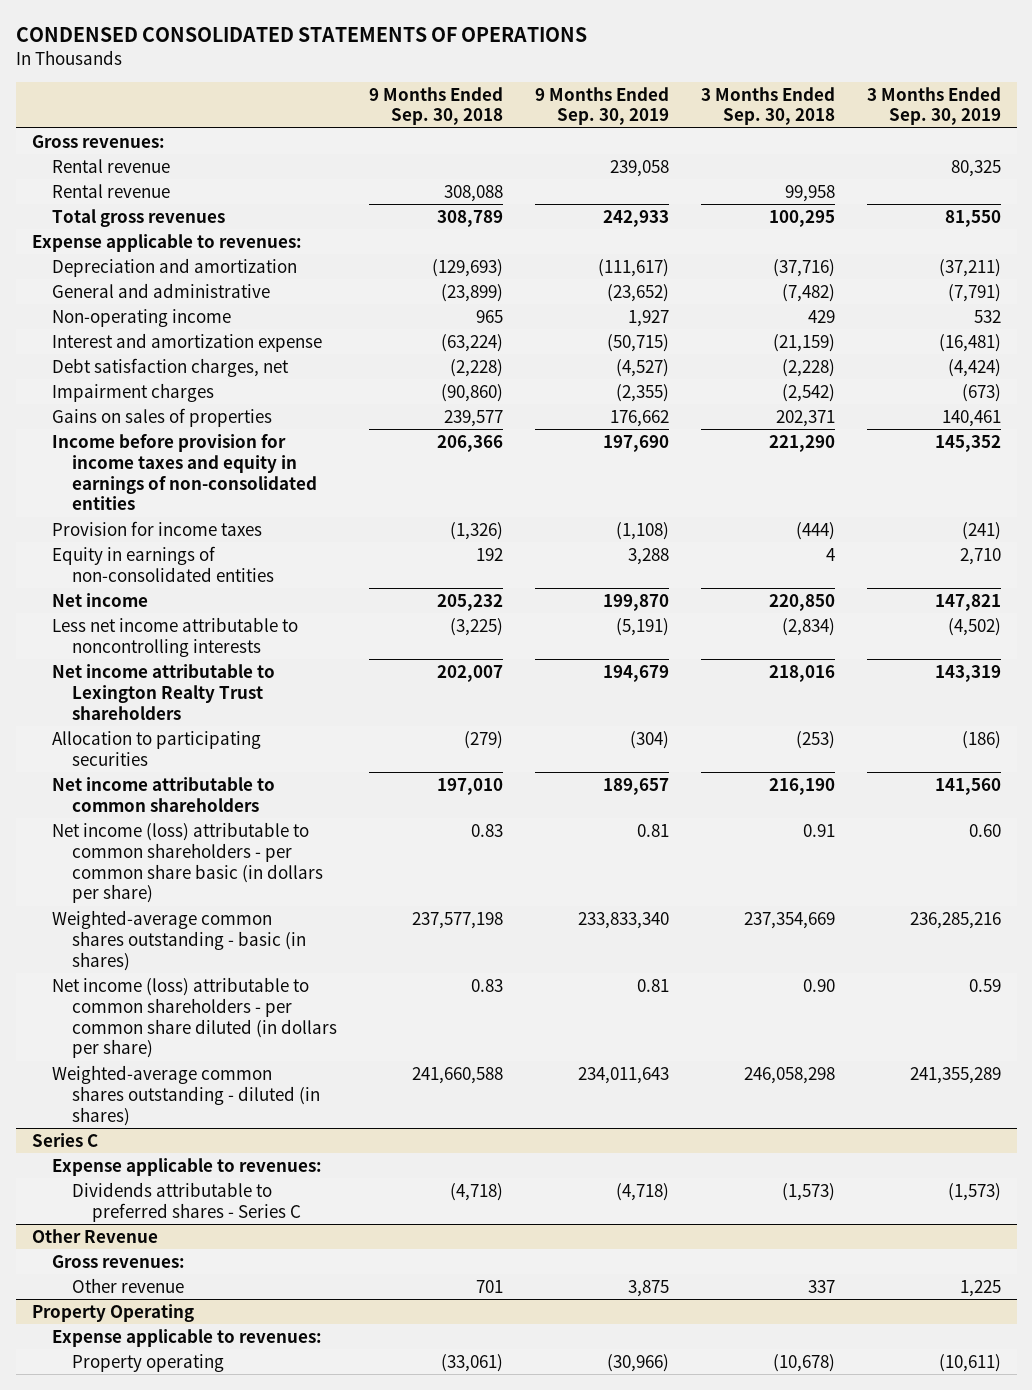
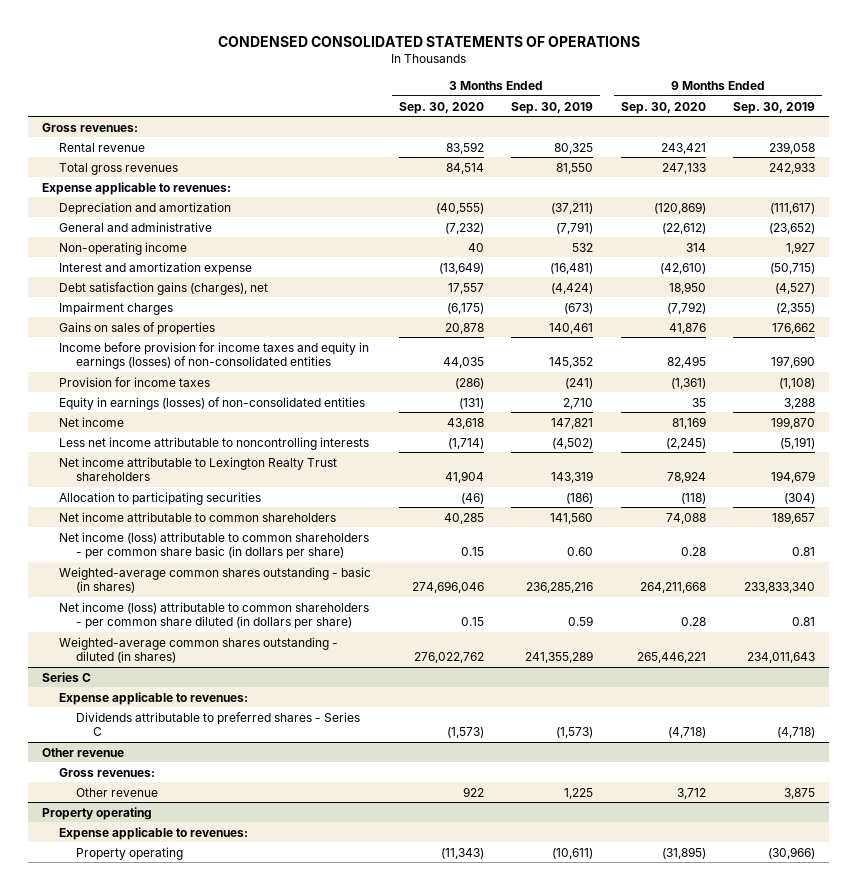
[368,86,503,126] 9 Months Ended Sep. 30, 2018 -> none
[700,86,835,126] 3 Months Ended Sep. 30, 2018 -> none
none -> [398,101,484,114] Sep. 30, 2020
none -> [620,101,706,114] Sep. 30, 2020
[51,183,170,198] Rental revenue -> none
[51,357,289,377] Debt satisfaction charges, net -> [59,281,269,295] Debt satisfaction gains (charges), net
[51,433,317,511] Income before provision for income taxes and equity in earnings of non-consolidated entities -> [59,341,370,370] Income before provision for income taxes and equity in earnings (losses) of non-consolidated entities
[51,545,274,582] Equity in earnings of non-consolidated entities -> [59,396,366,410] Equity in earnings (losses) of non-consolidated entities
[31,1228,158,1243] Other Revenue -> [42,747,125,757] Other revenue
[31,1303,194,1322] Property Operating -> [42,806,153,820] Property operating

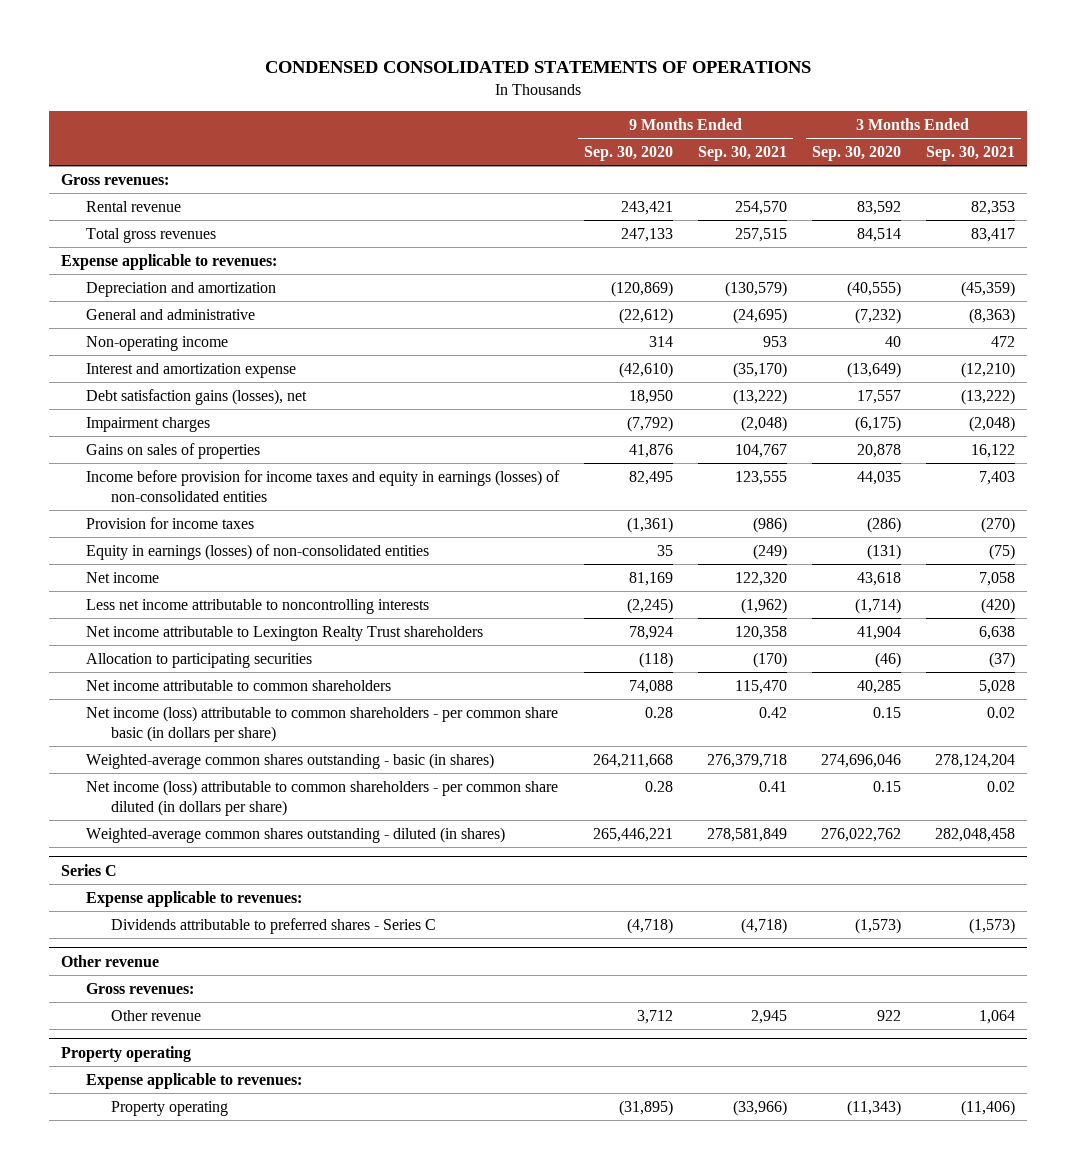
[511,101,594,114] Sep. 30, 2019 -> none
[733,101,816,114] Sep. 30, 2019 -> none
none -> [697,145,787,161] Sep. 30, 2021
none -> [925,145,1015,161] Sep. 30, 2021
[59,281,269,295] Debt satisfaction gains (charges), net -> [86,388,308,405] Debt satisfaction gains (losses), net

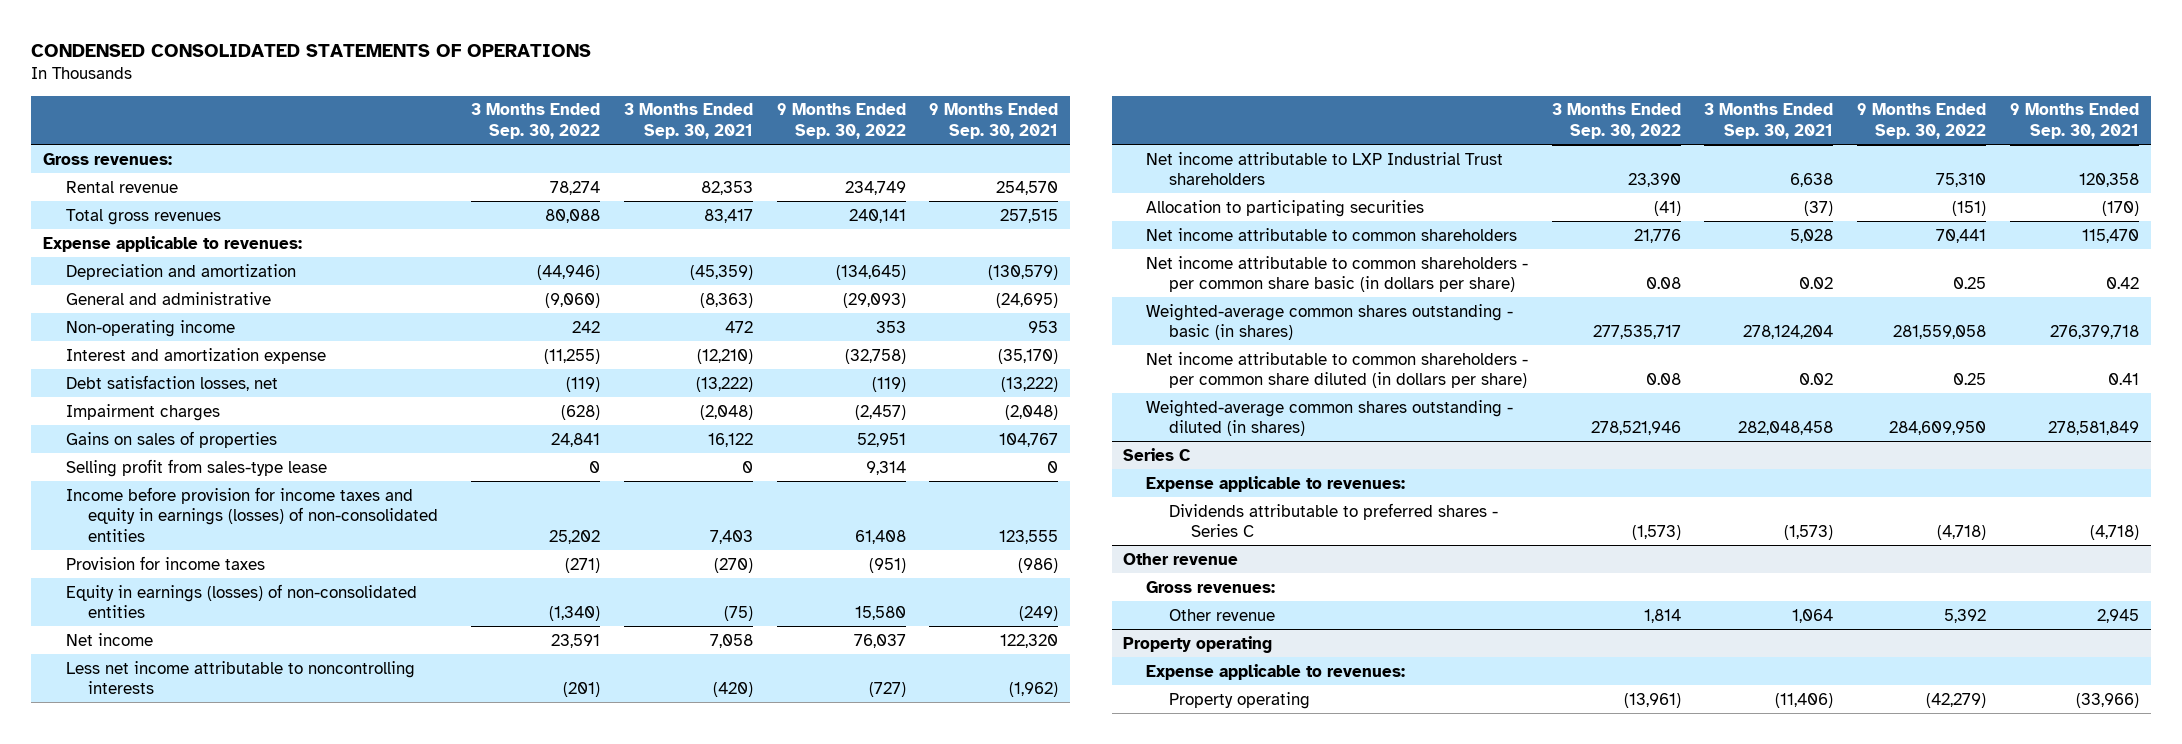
[584,145,674,161] Sep. 30, 2020 -> none
[811,145,901,161] Sep. 30, 2020 -> none
none -> [471,103,601,139] 3 Months Ended Sep. 30, 2022
none -> [776,103,906,139] 9 Months Ended Sep. 30, 2022
[86,388,308,405] Debt satisfaction gains (losses), net -> [65,374,278,391] Debt satisfaction losses, net
none -> [65,458,327,477] Selling profit from sales-type lease
[86,625,484,641] Net income attributable to Lexington Realty Trust shareholders -> [1146,151,1504,186] Net income attributable to LXP Industrial Trust shareholders
[86,705,559,742] Net income (loss) attributable to common shareholders - per common share basic (in dollars per share) -> [1146,255,1529,293] Net income attributable to common shareholders - per common share basic (in dollars per share)
[86,779,559,816] Net income (loss) attributable to common shareholders - per common share diluted (in dollars per share) -> [1146,351,1529,389] Net income attributable to common shareholders - per common share diluted (in dollars per share)

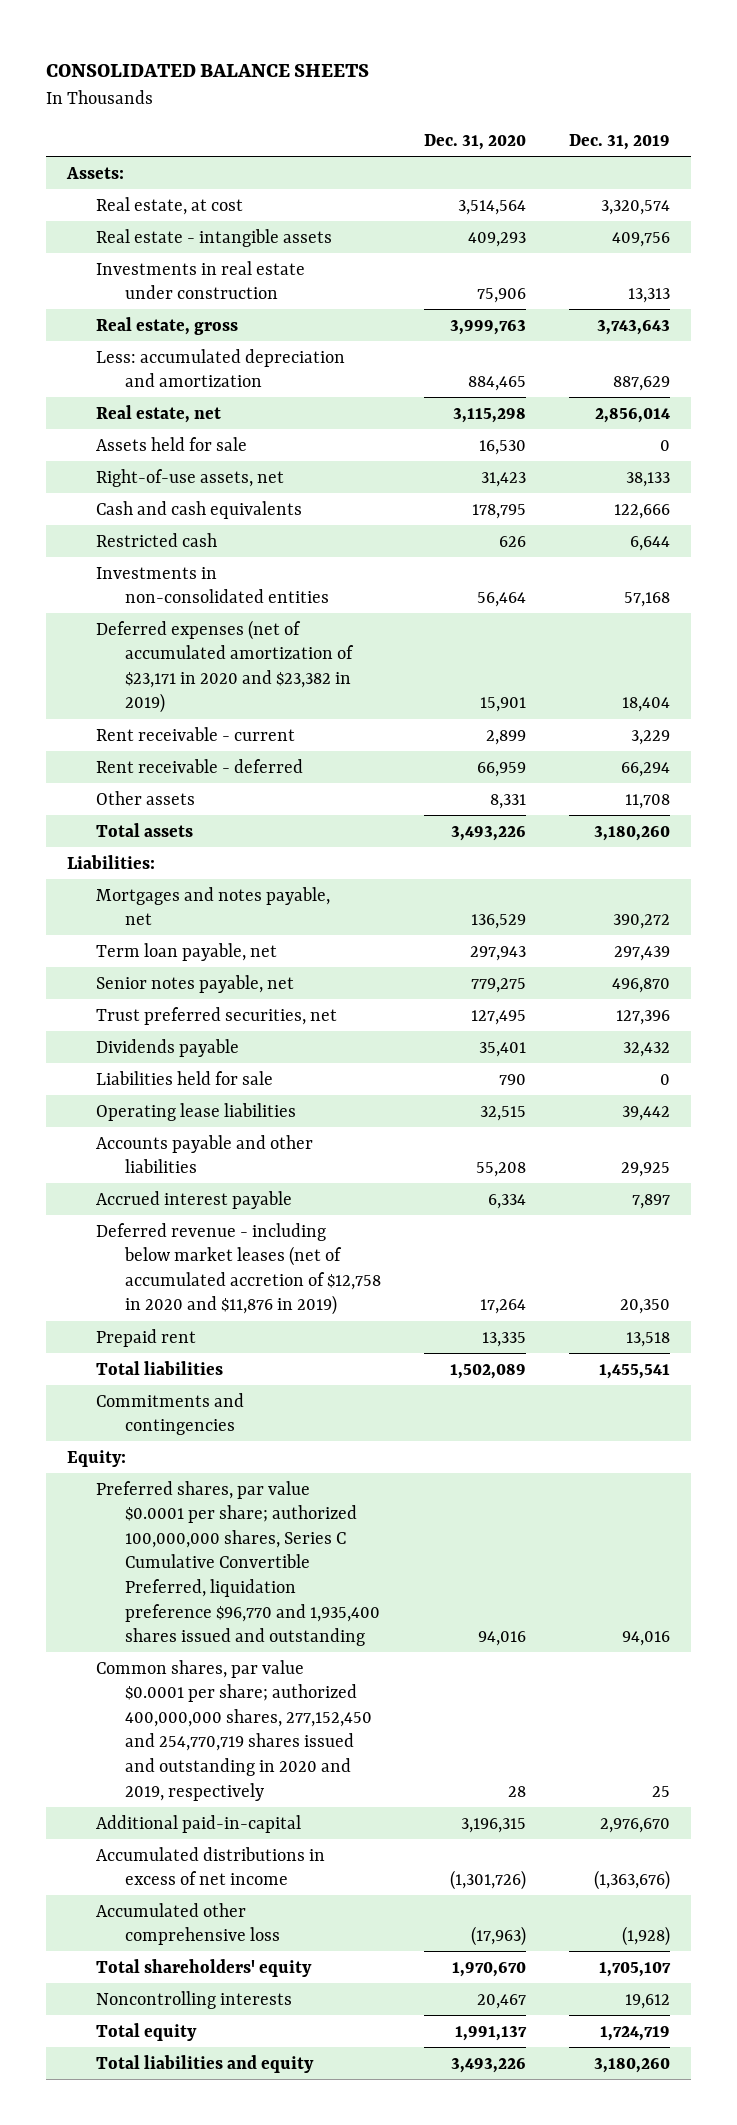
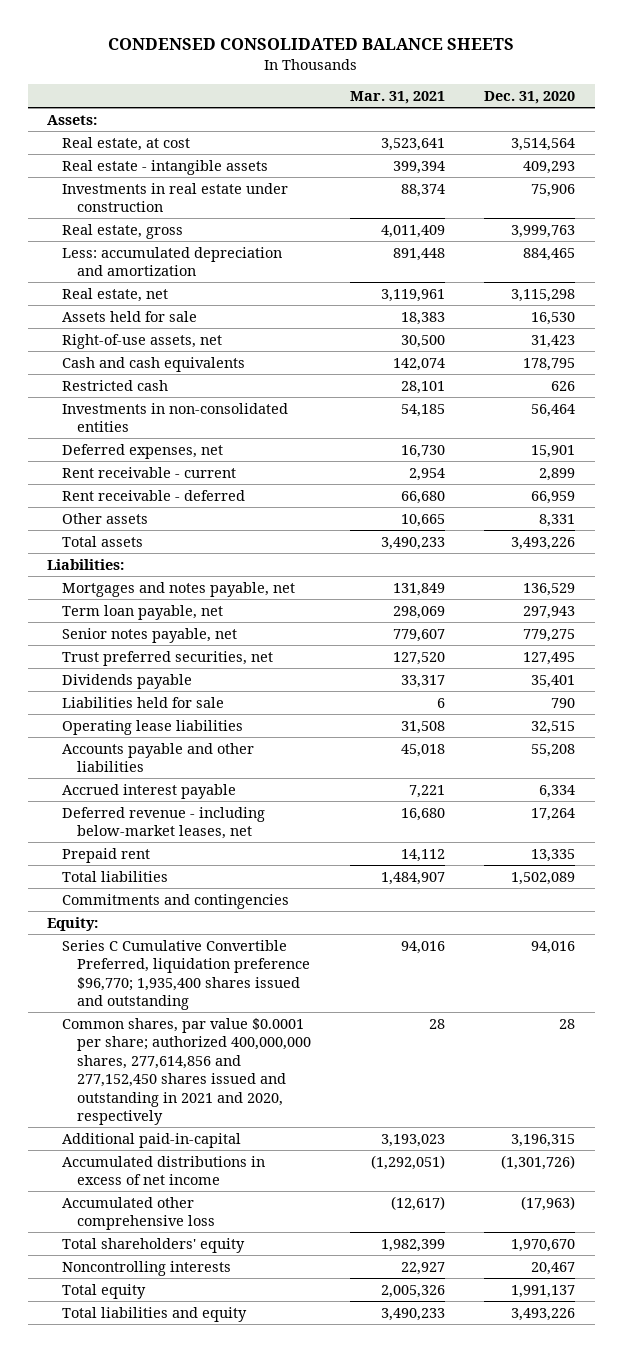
[45,63,369,77] CONSOLIDATED BALANCE SHEETS -> [108,38,515,51] CONDENSED CONSOLIDATED BALANCE SHEETS
[568,134,670,151] Dec. 31, 2019 -> none
none -> [350,90,446,104] Mar. 31, 2021
[96,619,355,714] Deferred expenses (net of accumulated amortization of $23,171 in 2020 and $23,382 in 2019) -> [62,443,224,459] Deferred expenses, net
[96,1222,382,1316] Deferred revenue - including below market leases (net of accumulated accretion of $12,758 in 2020 and $11,876 in 2019) -> [62,806,266,840] Deferred revenue - including below-market leases, net
[96,1480,381,1647] Preferred shares, par value $0.0001 per share; authorized 100,000,000 shares, Series C Cumulative Convertible Preferred, liquidation preference $96,770 and 1,935,400 shares issued and outstanding -> [62,939,311,1011] Series C Cumulative Convertible Preferred, liquidation preference $96,770; 1,935,400 shares issued and outstanding
[96,1659,373,1801] Common shares, par value $0.0001 per share; authorized 400,000,000 shares, 277,152,450 and 254,770,719 shares issued and outstanding in 2020 and 2019, respectively -> [62,1017,312,1126] Common shares, par value $0.0001 per share; authorized 400,000,000 shares, 277,614,856 and 277,152,450 shares issued and outstanding in 2021 and 2020, respectively

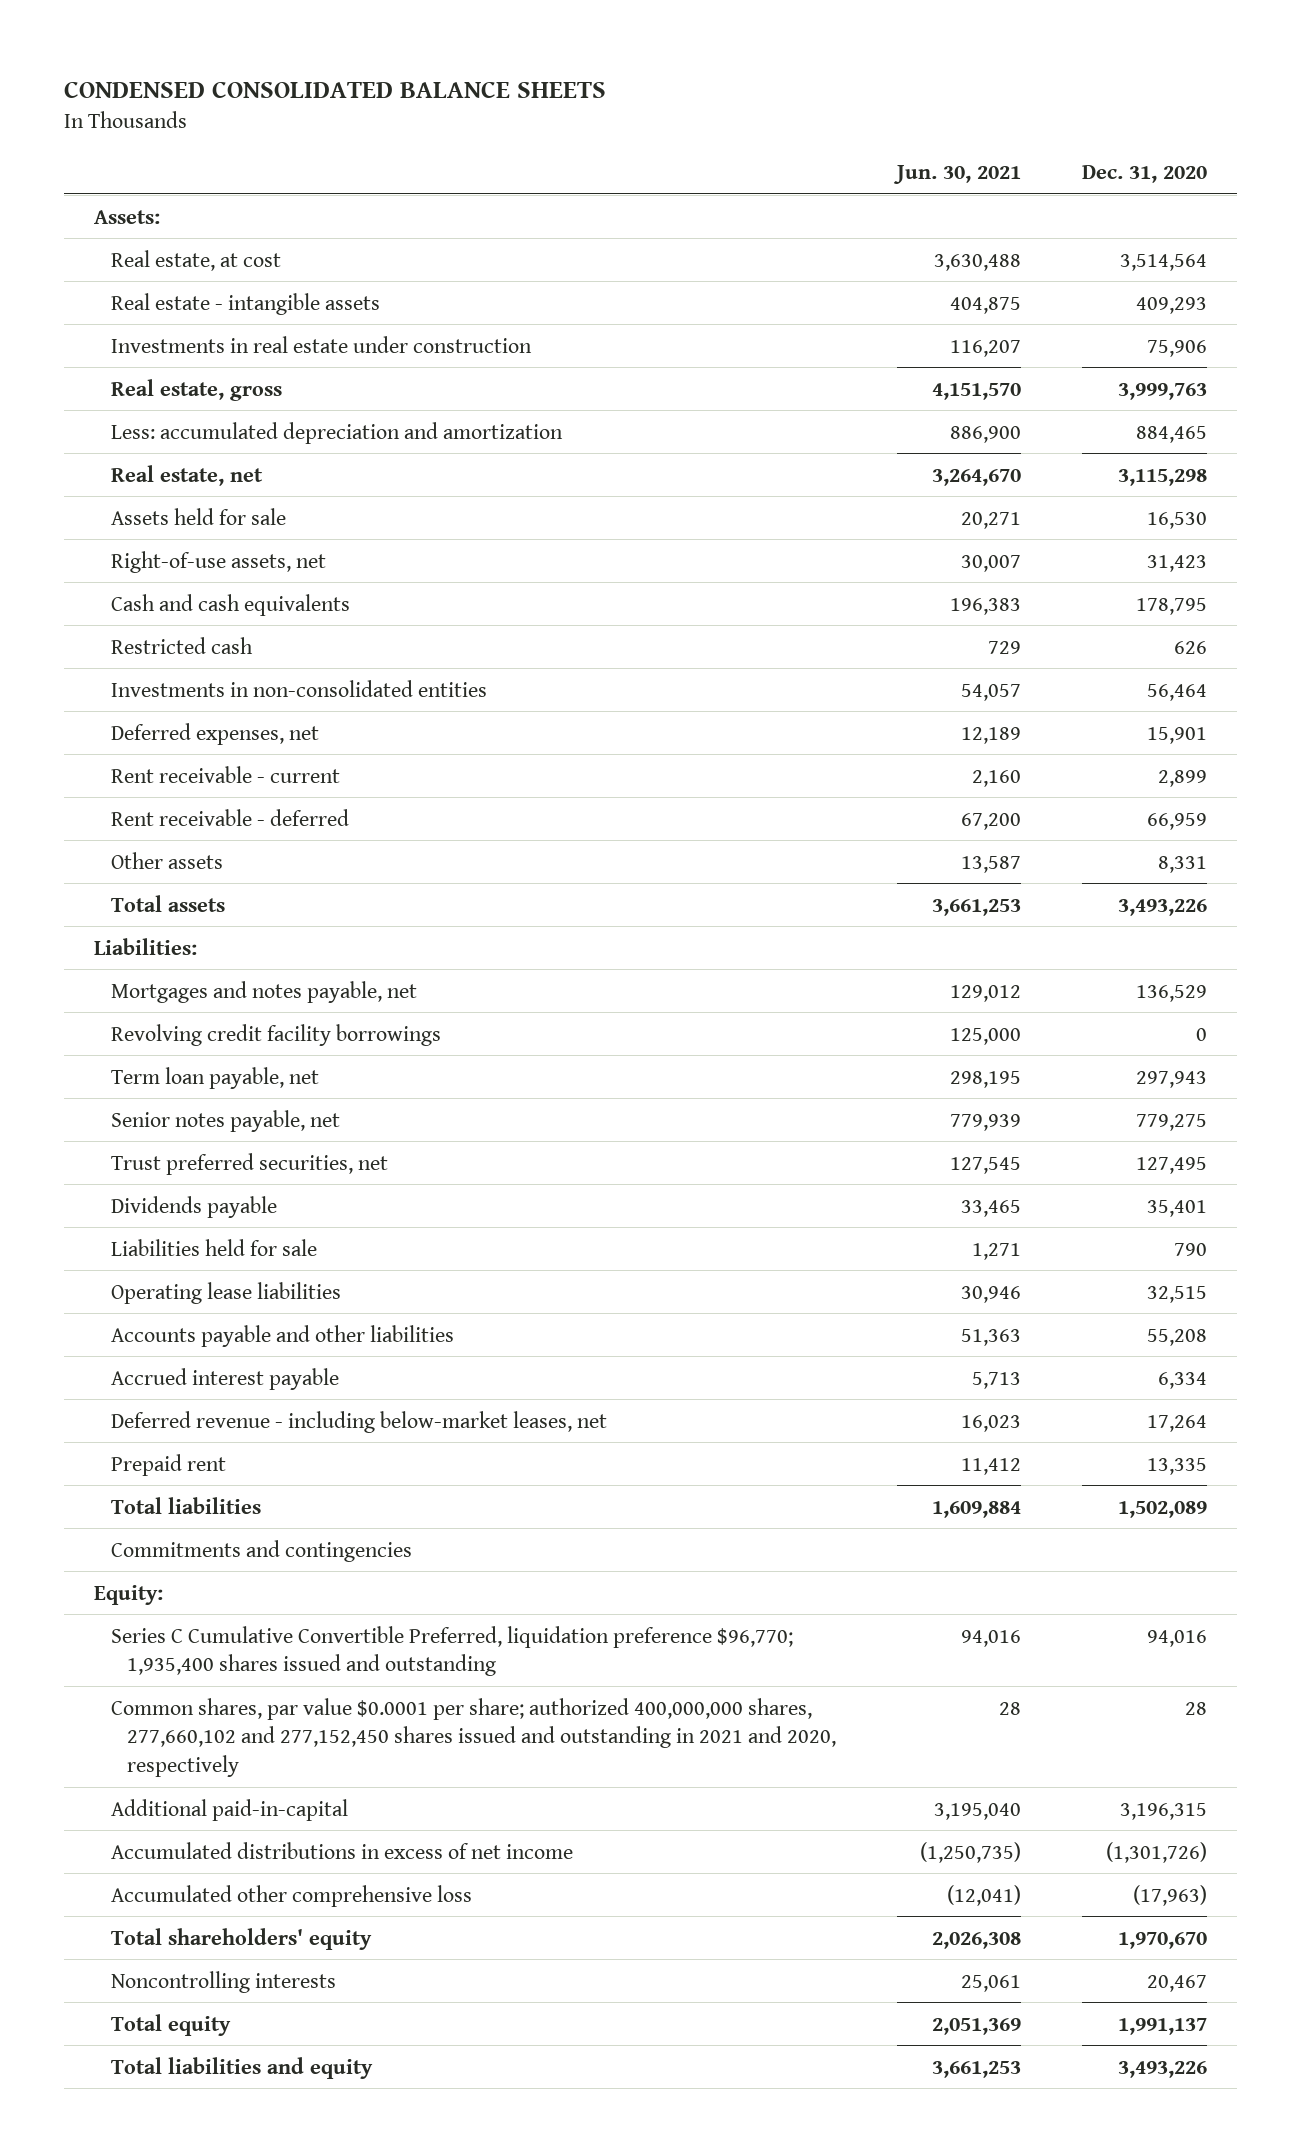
[350,90,446,104] Mar. 31, 2021 -> none
none -> [892,165,1021,185] Jun. 30, 2021
none -> [110,1023,441,1046] Revolving credit facility borrowings
[62,1017,312,1126] Common shares, par value $0.0001 per share; authorized 400,000,000 shares, 277,614,856 and 277,152,450 shares issued and outstanding in 2021 and 2020, respectively -> [110,1697,837,1777] Common shares, par value $0.0001 per share; authorized 400,000,000 shares, 277,660,102 and 277,152,450 shares issued and outstanding in 2021 and 2020, respectively

